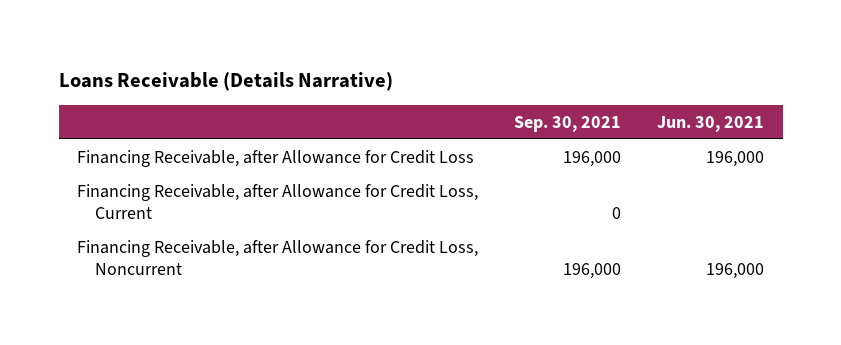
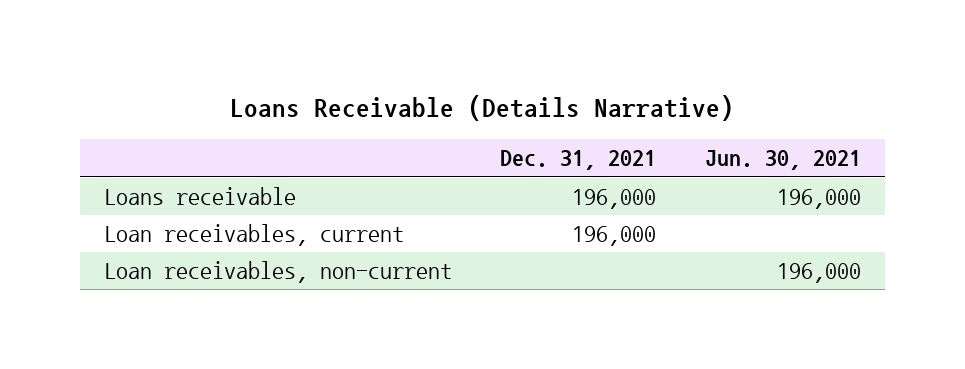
[514,115,622,132] Sep. 30, 2021 -> none
none -> [500,150,657,171] Dec. 31, 2021
[76,150,474,168] Financing Receivable, after Allowance for Credit Loss -> [104,187,297,206] Loans receivable
[76,184,478,219] Financing Receivable, after Allowance for Credit Loss, Current -> [104,224,405,247] Loan receivables, current
[76,240,478,275] Financing Receivable, after Allowance for Credit Loss, Noncurrent -> [104,261,453,284] Loan receivables, non-current

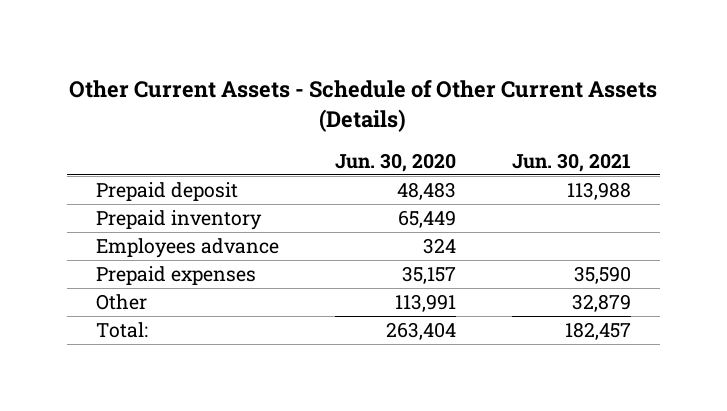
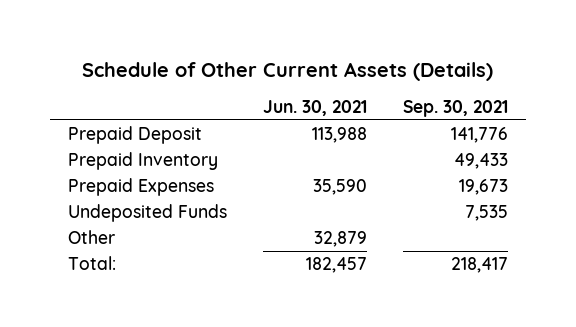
[69,80,658,133] Other Current Assets - Schedule of Other Current Assets (Details) -> [81,61,493,81] Schedule of Other Current Assets (Details)
[334,152,456,172] Jun. 30, 2020 -> none
none -> [402,100,508,118] Sep. 30, 2021
[95,238,279,259] Employees advance -> none
[95,182,238,202] Prepaid deposit -> [67,126,202,145] Prepaid Deposit
[95,210,262,231] Prepaid inventory -> [67,152,218,171] Prepaid Inventory
[95,266,256,286] Prepaid expenses -> [67,178,214,197] Prepaid Expenses
none -> [67,204,227,223] Undeposited Funds

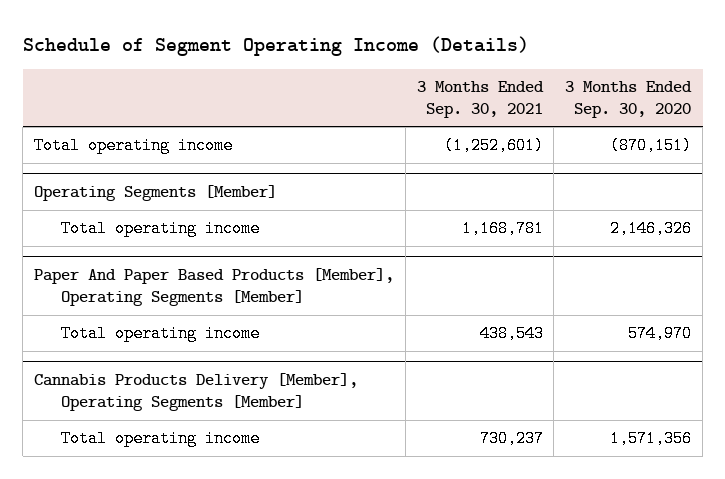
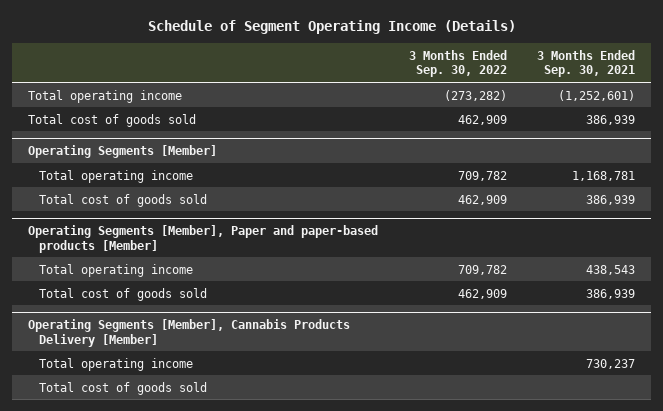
[565,80,693,118] 3 Months Ended Sep. 30, 2020 -> none
none -> [408,49,507,78] 3 Months Ended Sep. 30, 2022
none -> [27,113,196,127] Total cost of goods sold
none -> [39,193,208,207] Total cost of goods sold
[33,268,394,307] Paper And Paper Based Products [Member], Operating Segments [Member] -> [27,224,378,253] Operating Segments [Member], Paper and paper-based products [Member]
none -> [39,287,208,301] Total cost of goods sold
[33,373,358,412] Cannabis Products Delivery [Member], Operating Segments [Member] -> [27,318,350,347] Operating Segments [Member], Cannabis Products Delivery [Member]
none -> [39,381,208,395] Total cost of goods sold

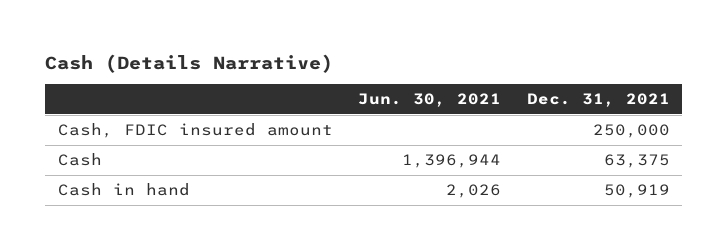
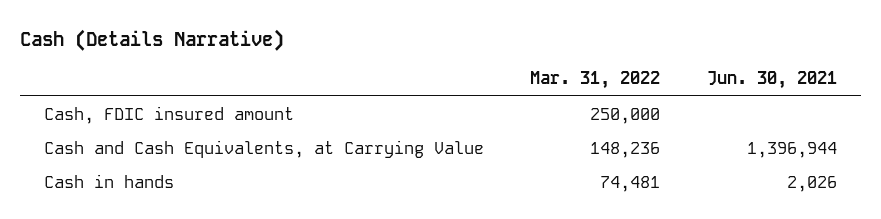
[526,92,670,107] Dec. 31, 2021 -> none
none -> [530,71,661,90] Mar. 31, 2022
[57,153,102,167] Cash -> [43,139,484,158] Cash and Cash Equivalents, at Carrying Value
[57,183,190,197] Cash in hand -> [43,173,174,188] Cash in hands

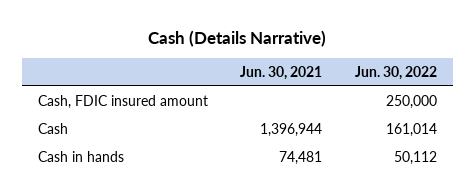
[530,71,661,90] Mar. 31, 2022 -> none
none -> [354,66,437,81] Jun. 30, 2022
[43,139,484,158] Cash and Cash Equivalents, at Carrying Value -> [37,122,68,134] Cash
[787,175,838,192] 2,026 -> [279,150,323,165] 74,481

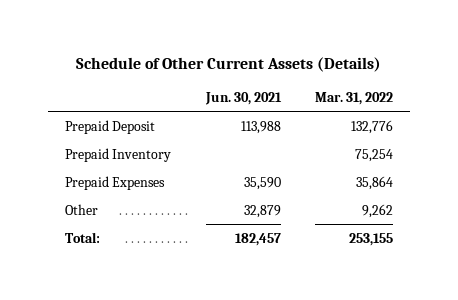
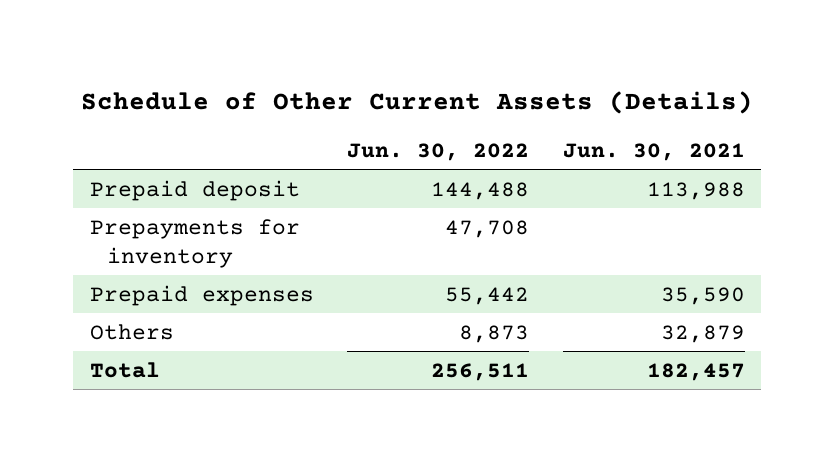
[315,91,394,105] Mar. 31, 2022 -> none
none -> [347,142,530,161] Jun. 30, 2022
[65,119,156,134] Prepaid Deposit -> [89,179,300,201] Prepaid deposit
[65,147,172,162] Prepaid Inventory -> [89,218,300,268] Prepayments for inventory
[65,175,166,190] Prepaid Expenses -> [89,284,314,306] Prepaid expenses
[65,203,99,215] Other -> [89,323,174,340] Others
[65,231,101,243] Total: -> [89,361,160,378] Total

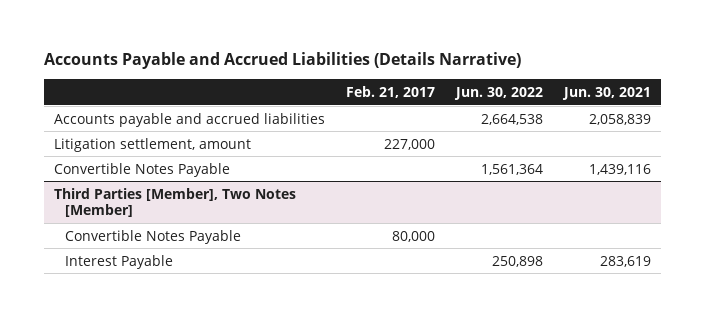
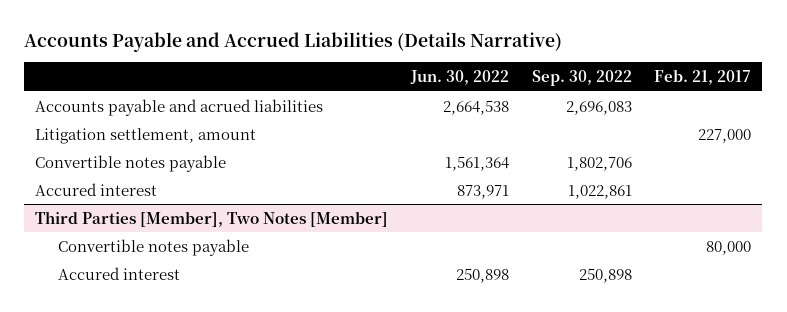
[561,87,651,101] Jun. 30, 2021 -> none
none -> [531,69,632,86] Sep. 30, 2022
[54,112,326,127] Accounts payable and accrued liabilities -> [35,98,324,116] Accounts payable and acrued liabilities
[54,162,231,177] Convertible Notes Payable -> [35,154,227,172] Convertible notes payable
none -> [35,182,158,196] Accured interest
[64,229,241,244] Convertible Notes Payable -> [57,238,249,256] Convertible notes payable
[64,254,173,269] Interest Payable -> [57,266,180,280] Accured interest

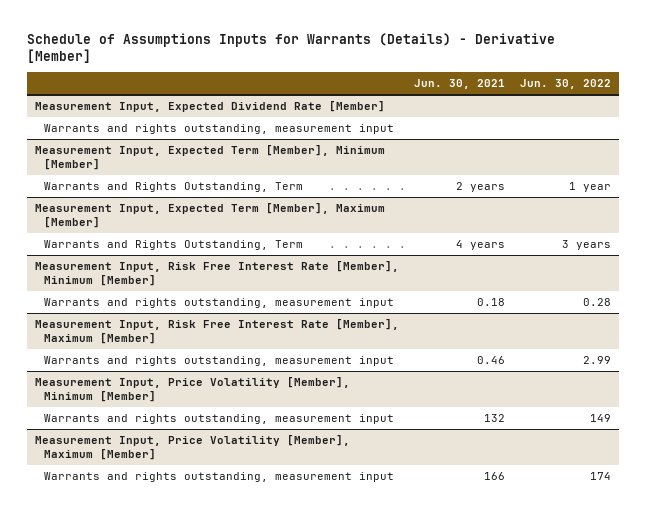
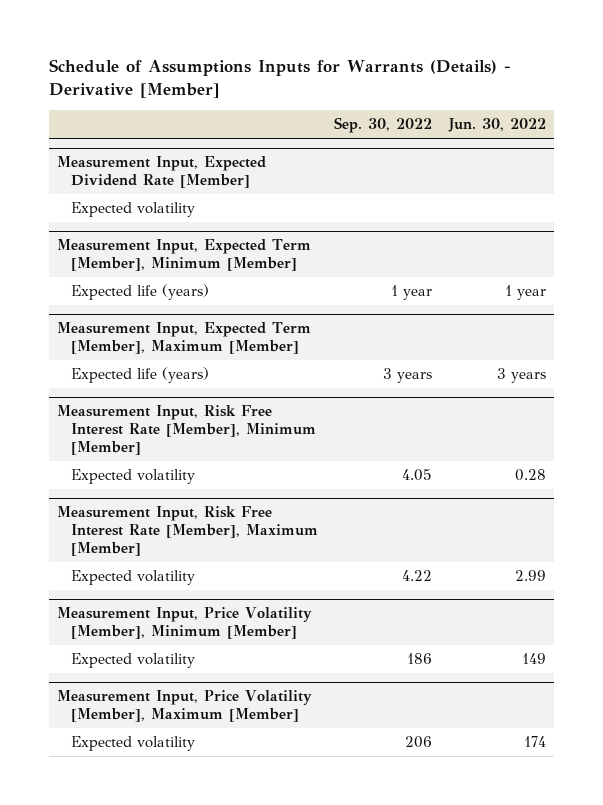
[413,79,505,90] Jun. 30, 2021 -> none
none -> [334,117,433,134] Sep. 30, 2022
[44,124,395,135] Warrants and rights outstanding, measurement input -> [70,202,195,218] Expected volatility
[44,182,304,193] Warrants and Rights Outstanding, Term -> [70,284,209,301] Expected life (years)
[44,240,304,251] Warrants and Rights Outstanding, Term -> [70,367,209,384] Expected life (years)
[44,298,395,309] Warrants and rights outstanding, measurement input -> [70,469,195,485] Expected volatility
[44,356,395,367] Warrants and rights outstanding, measurement input -> [70,570,195,586] Expected volatility
[44,414,395,425] Warrants and rights outstanding, measurement input -> [70,653,195,669] Expected volatility
[44,472,395,483] Warrants and rights outstanding, measurement input -> [70,736,195,752] Expected volatility

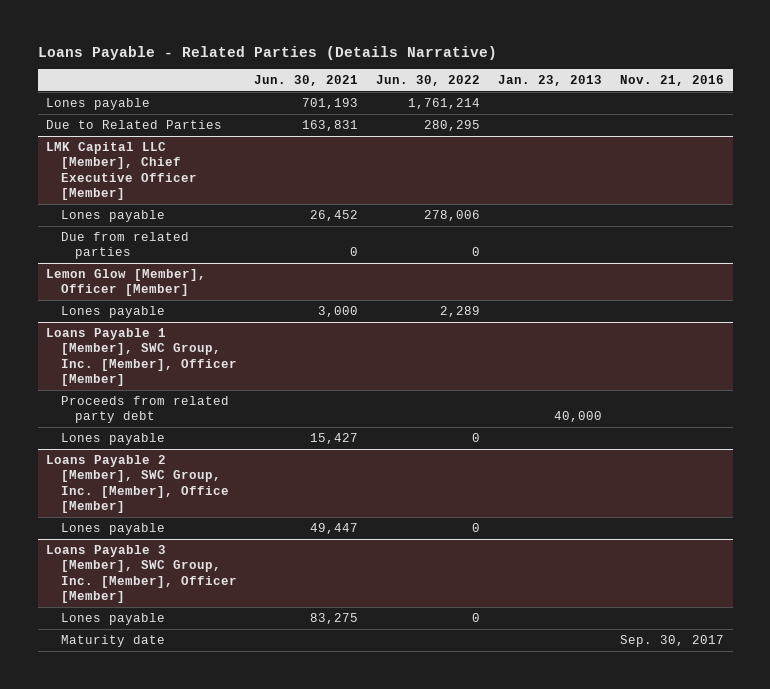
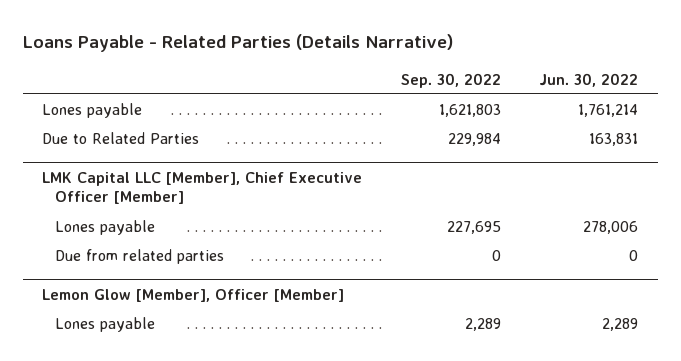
[254,75,359,87] Jun. 30, 2021 -> none
[498,75,603,87] Jan. 23, 2013 -> none
[619,75,724,87] Nov. 21, 2016 -> none
none -> [400,72,501,88] Sep. 30, 2022
[424,119,481,131] 280,295 -> [589,133,639,147] 163,831
[46,327,237,387] Loans Payable 1 [Member], SWC Group, Inc. [Member], Officer [Member] -> none
[60,395,229,424] Proceeds from related party debt -> none
[60,432,165,445] Lones payable -> none
[46,454,229,514] Loans Payable 2 [Member], SWC Group, Inc. [Member], Office [Member] -> none
[60,522,165,535] Lones payable -> none
[46,544,237,604] Loans Payable 3 [Member], SWC Group, Inc. [Member], Officer [Member] -> none
[60,612,165,625] Lones payable -> none
[60,634,165,647] Maturity date -> none

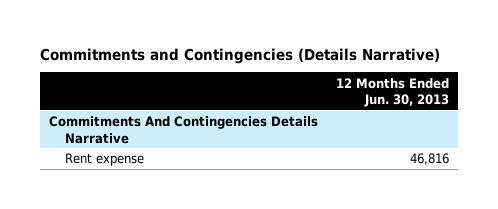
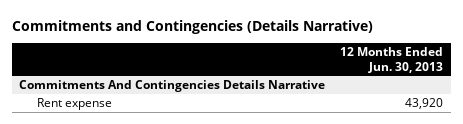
[409,153,449,166] 46,816 -> [405,98,444,110] 43,920

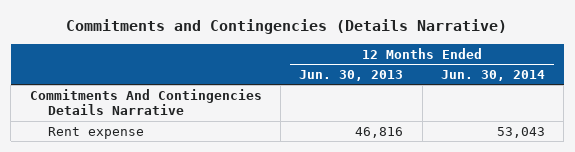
none -> [440,70,545,82] Jun. 30, 2014
[405,98,444,110] 43,920 -> [355,126,404,138] 46,816

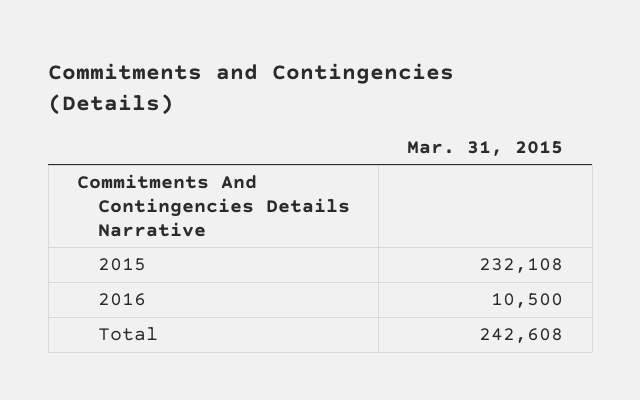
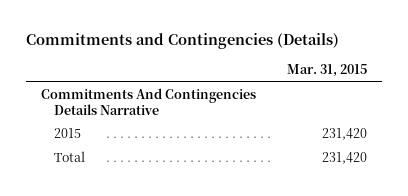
[97,293,146,307] 2016 -> none
[479,258,564,274] 232,108 -> [321,128,367,141] 231,420
[479,328,564,344] 242,608 -> [321,152,367,165] 231,420

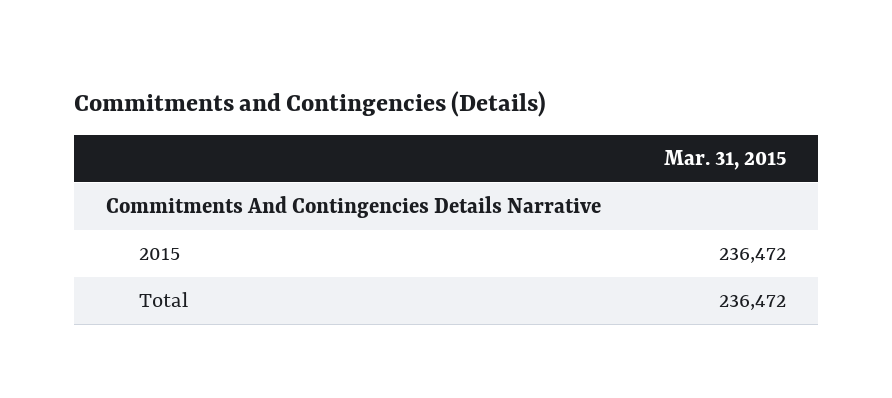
[321,128,367,141] 231,420 -> [719,247,787,264] 236,472
[321,152,367,165] 231,420 -> [719,294,787,311] 236,472

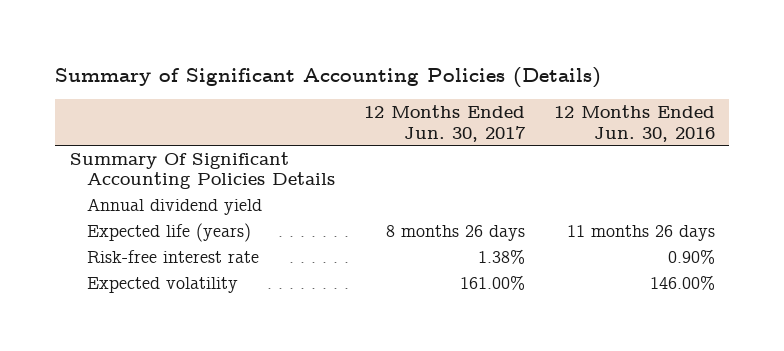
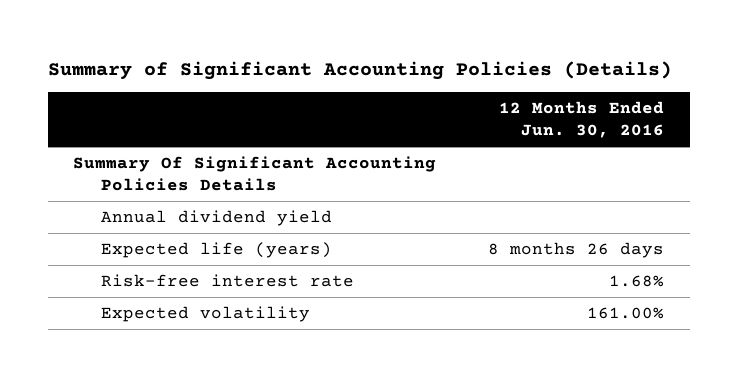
[363,105,526,142] 12 Months Ended Jun. 30, 2017 -> none
[566,224,715,241] 11 months 26 days -> [488,241,665,258] 8 months 26 days
[667,248,715,264] 0.90% -> [609,274,665,287] 1.68%
[649,274,715,290] 146.00% -> [587,306,665,319] 161.00%

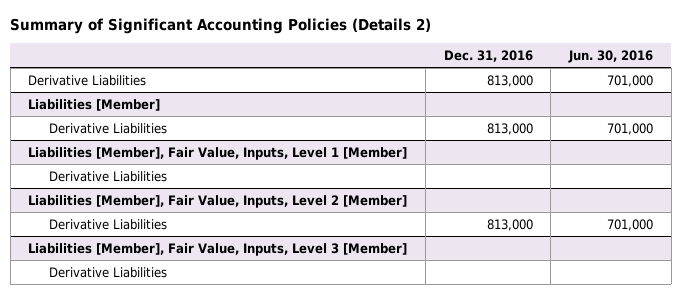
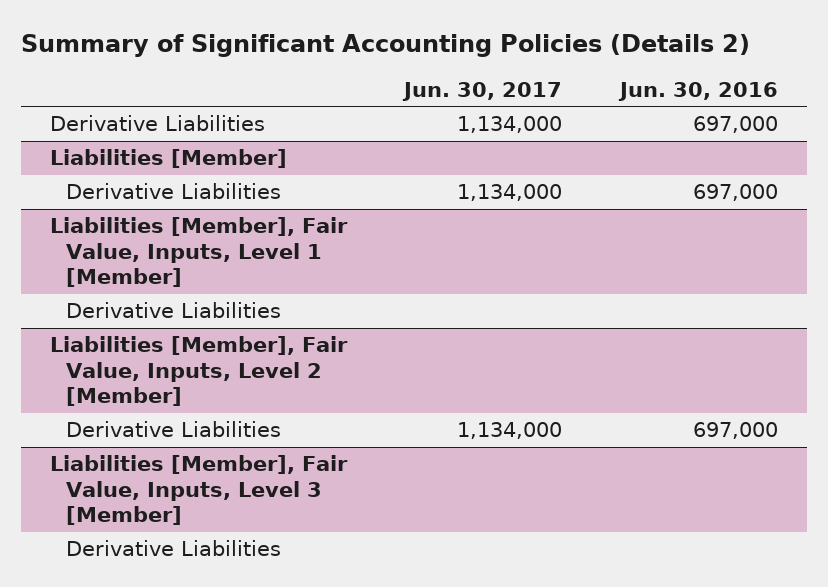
[443,49,533,62] Dec. 31, 2016 -> none
none -> [402,81,563,101] Jun. 30, 2017
[606,74,653,87] 701,000 -> [693,116,779,134] 697,000
[606,122,653,135] 701,000 -> [693,184,779,202] 697,000
[606,218,653,231] 701,000 -> [693,422,779,440] 697,000

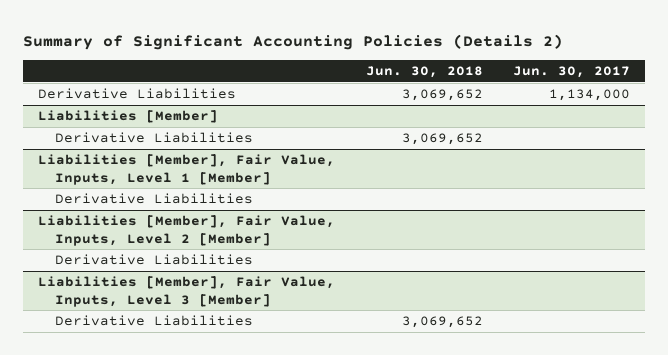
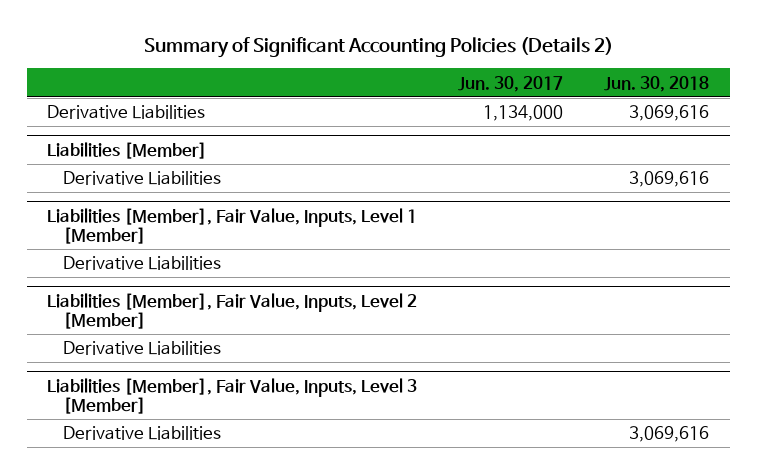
[401,89,483,102] 3,069,652 -> [629,105,710,122] 3,069,616
[401,133,483,146] 3,069,652 -> [629,171,710,188] 3,069,616
[401,316,483,329] 3,069,652 -> [629,426,710,443] 3,069,616

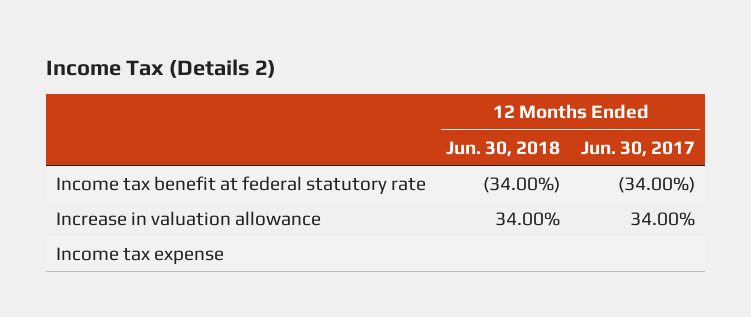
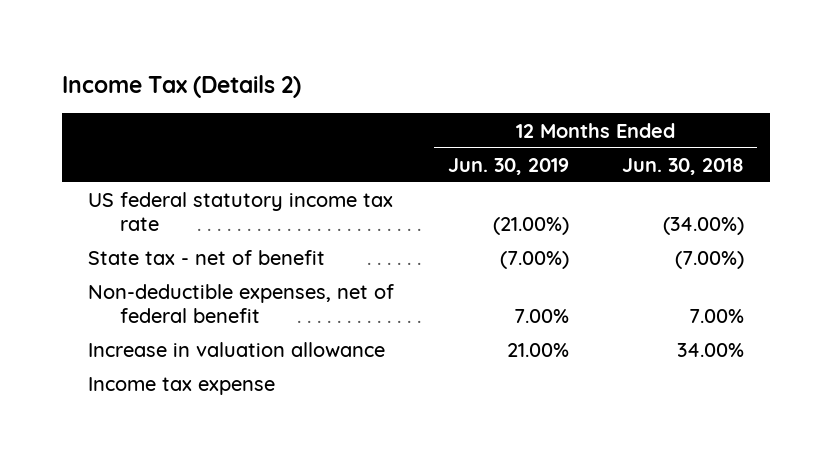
[580,140,695,157] Jun. 30, 2017 -> none
none -> [447,157,569,175] Jun. 30, 2019
[55,175,426,194] Income tax benefit at federal statutory rate -> [88,192,394,231] US federal statutory income tax rate
none -> [88,250,326,266] State tax - net of benefit
none -> [88,284,395,323] Non-deductible expenses, net of federal benefit

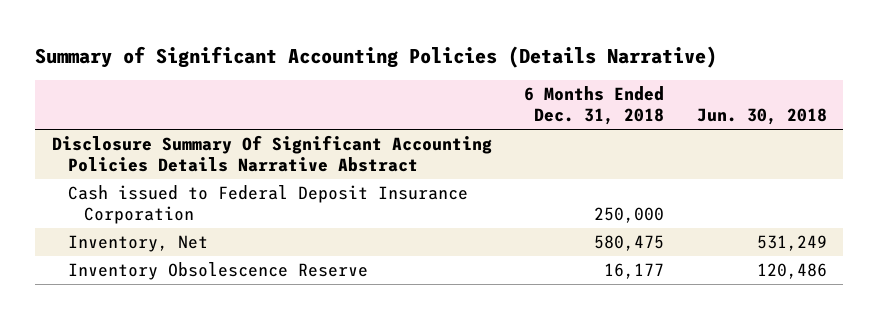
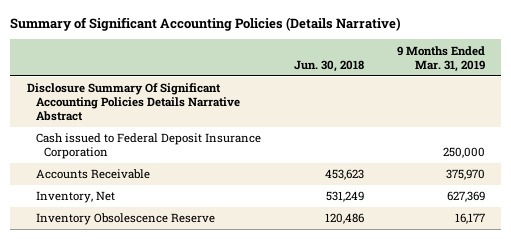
[524,86,665,126] 6 Months Ended Dec. 31, 2018 -> none
none -> [396,45,485,72] 9 Months Ended Mar. 31, 2019
none -> [35,169,150,180] Accounts Receivable

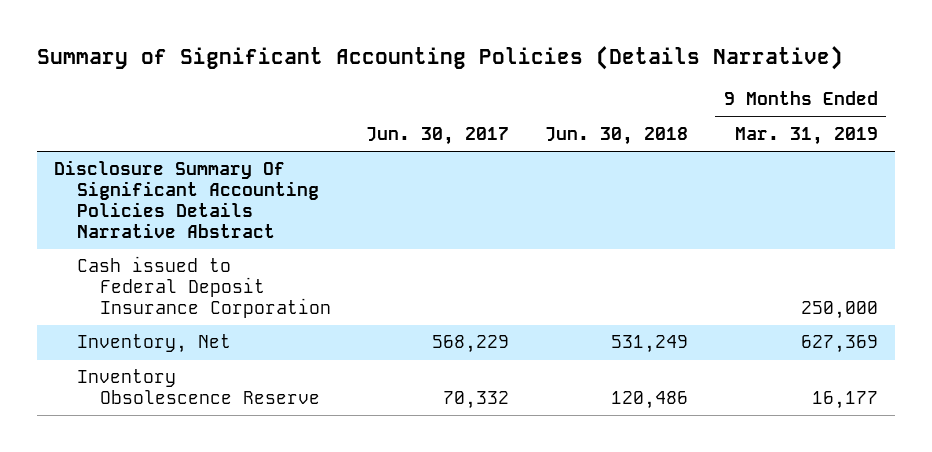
none -> [366,126,510,145] Jun. 30, 2017
[35,169,150,180] Accounts Receivable -> none

